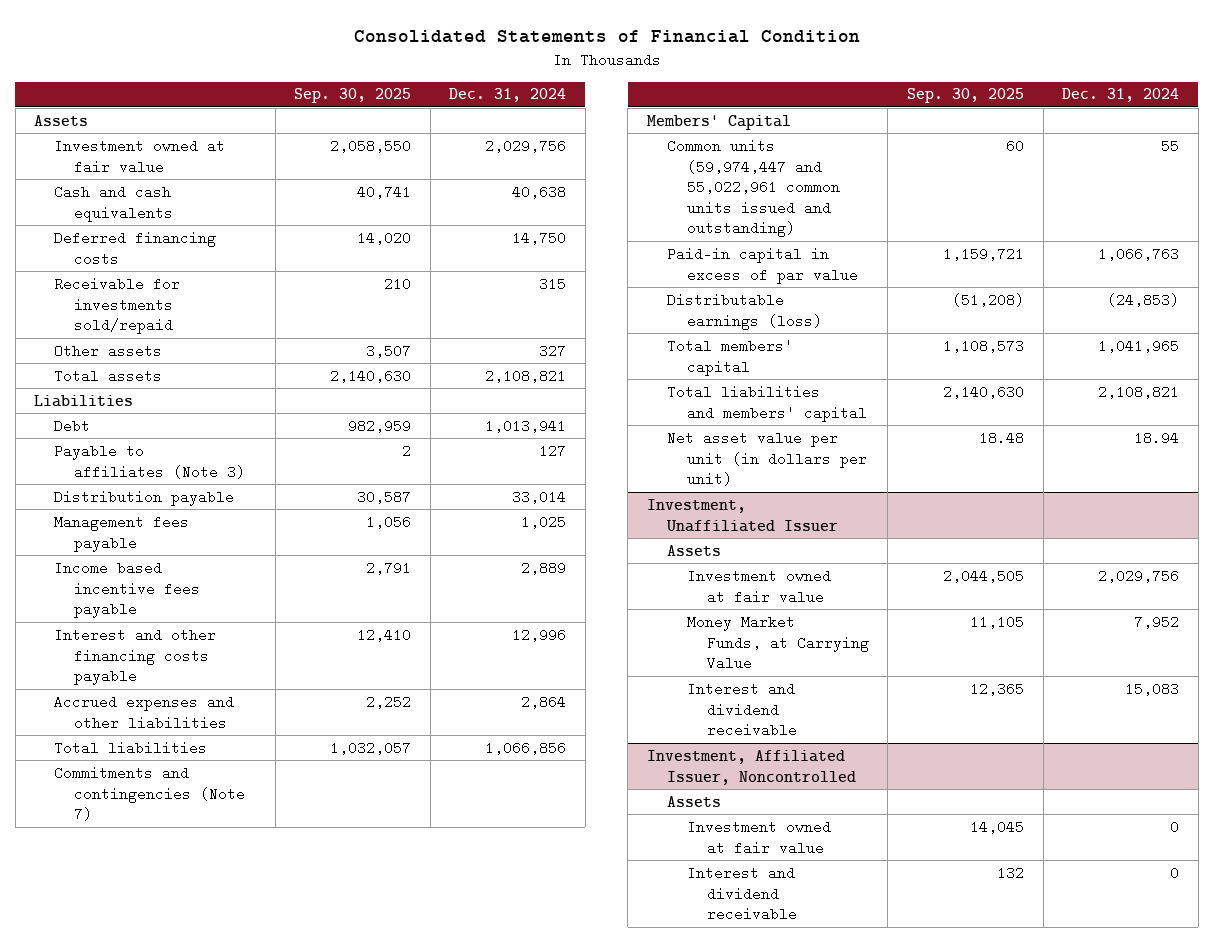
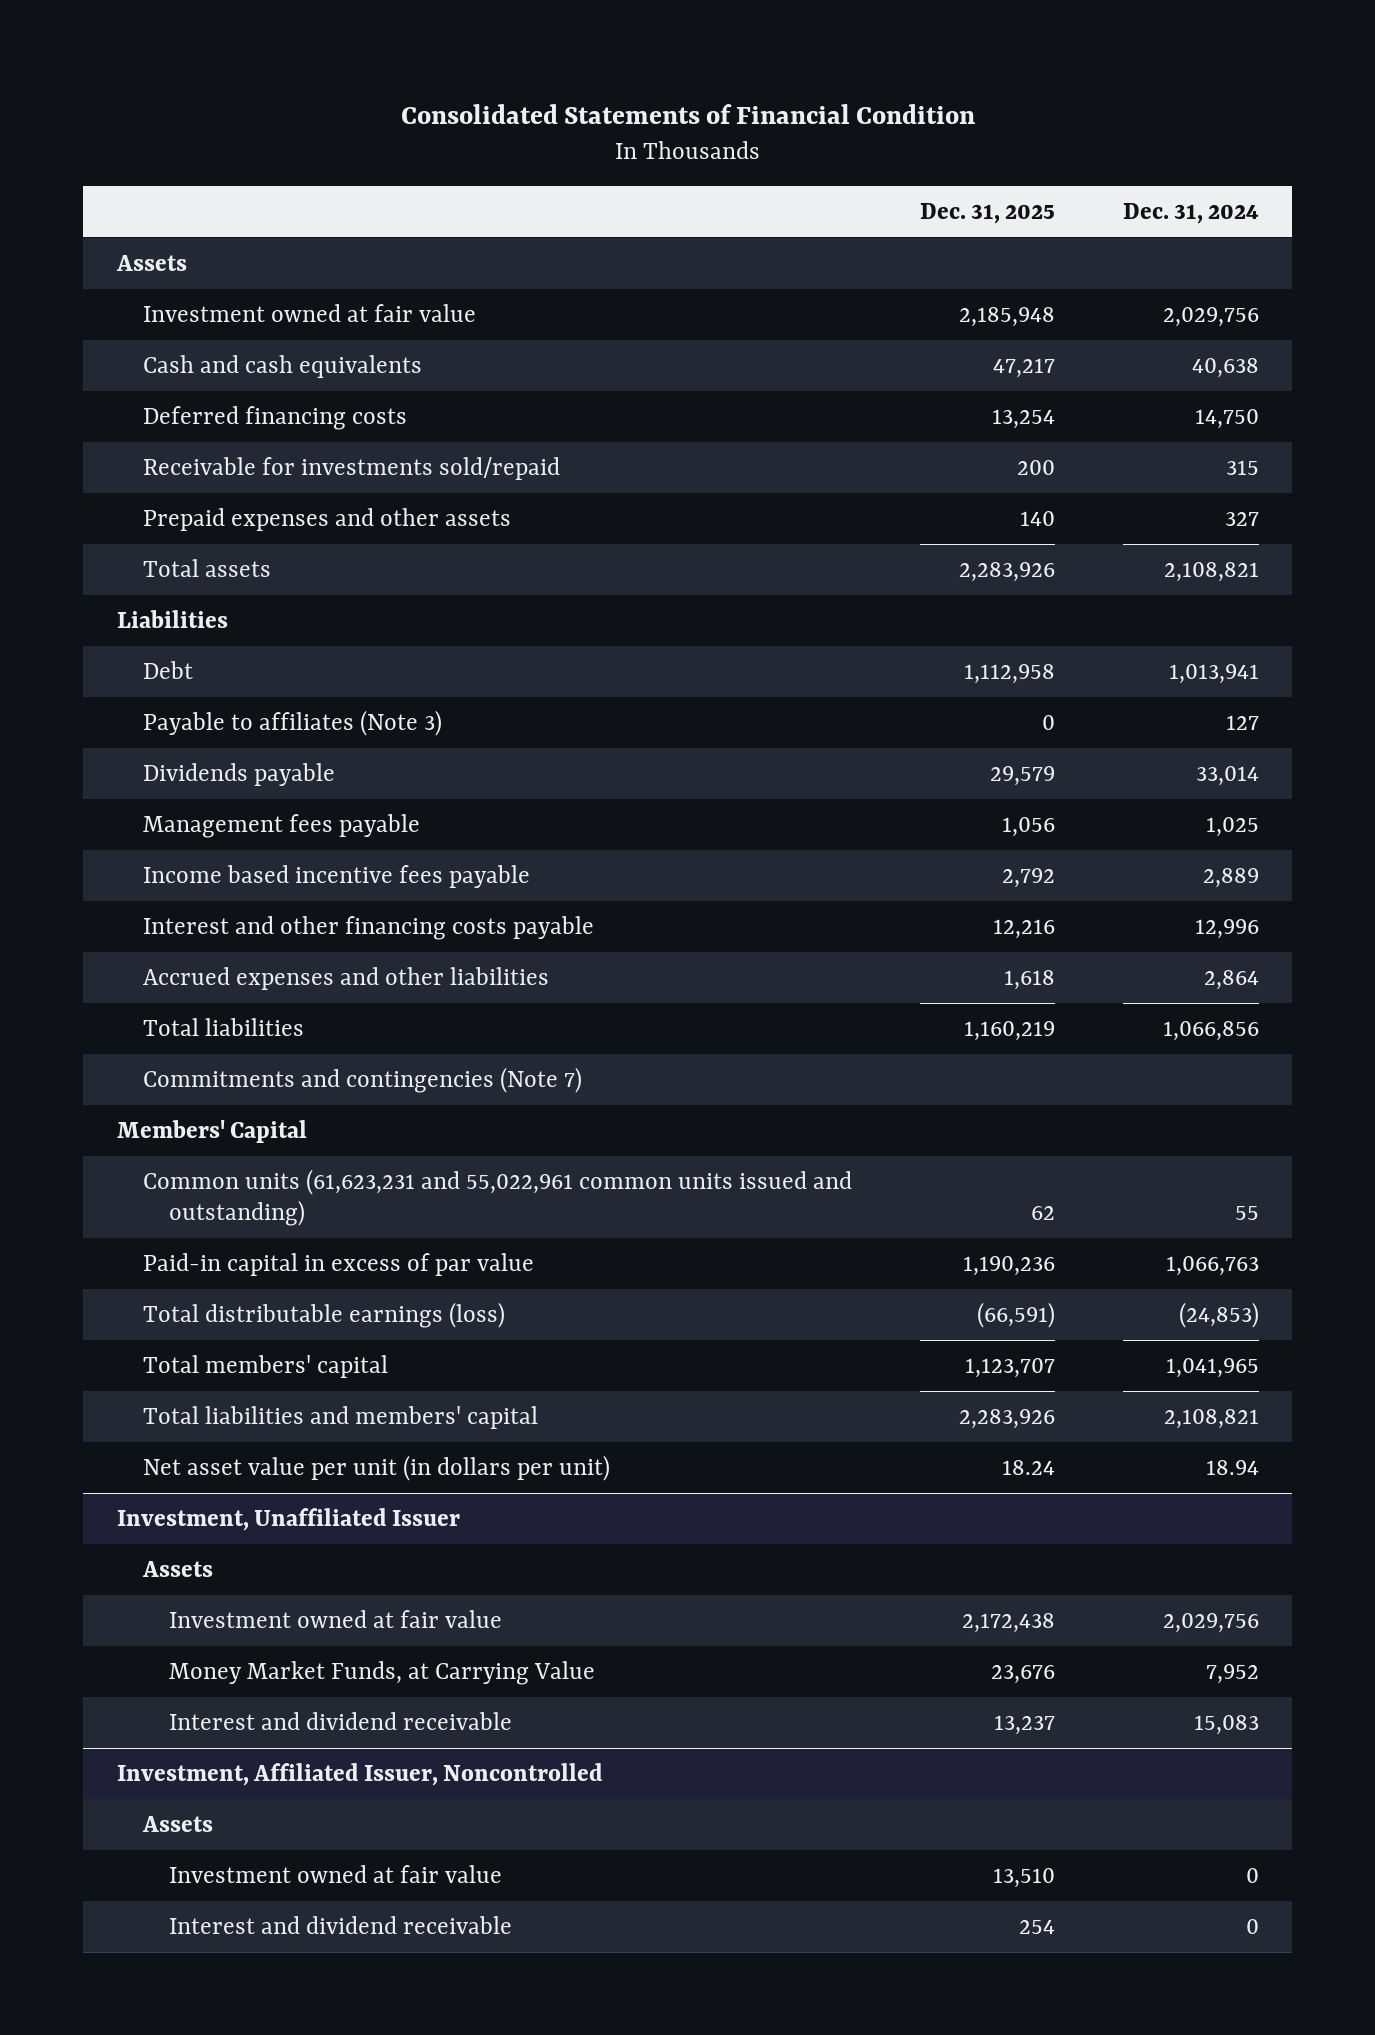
[294,88,412,104] Sep. 30, 2025 -> none
none -> [919,202,1055,224] Dec. 31, 2025
[54,343,163,358] Other assets -> [142,508,511,532] Prepaid expenses and other assets
[54,489,235,506] Distribution payable -> [142,763,335,787] Dividends payable
[666,138,840,238] Common units (59,974,447 and 55,022,961 common units issued and outstanding) -> [142,1169,852,1226] Common units (61,623,231 and 55,022,961 common units issued and outstanding)
[666,292,822,330] Distributable earnings (loss) -> [142,1302,505,1329] Total distributable earnings (loss)

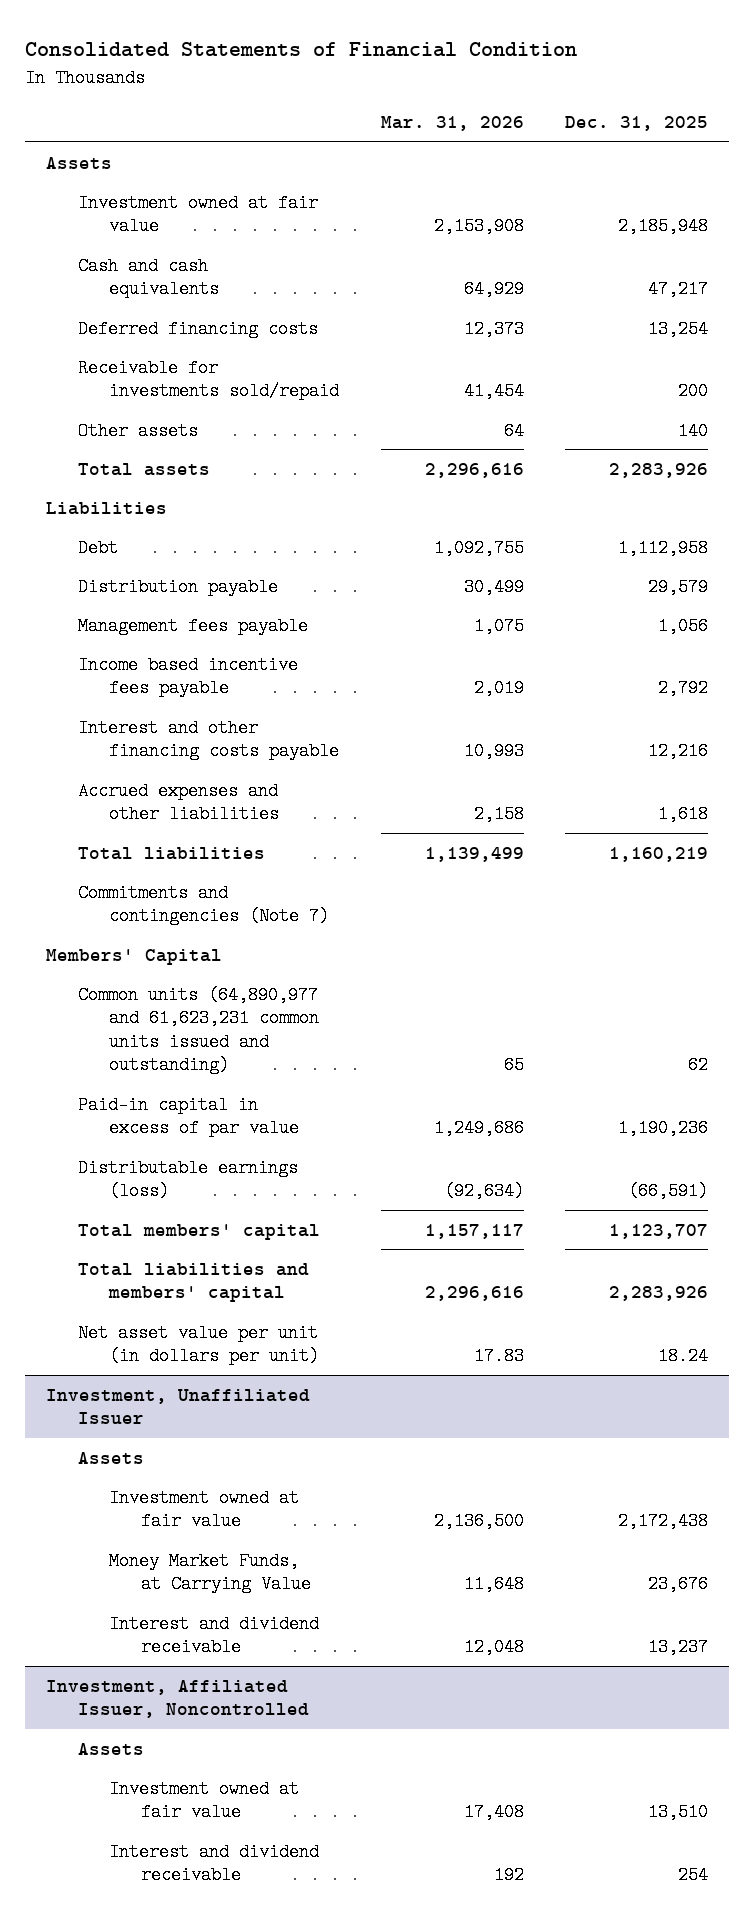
[1122,202,1259,224] Dec. 31, 2024 -> none
none -> [380,116,524,132] Mar. 31, 2026
[142,508,511,532] Prepaid expenses and other assets -> none
none -> [77,421,198,440] Other assets
[142,710,442,737] Payable to affiliates (Note 3) -> none
[142,763,335,787] Dividends payable -> [77,577,278,596] Distribution payable
[142,1169,852,1226] Common units (61,623,231 and 55,022,961 common units issued and outstanding) -> [77,985,320,1075] Common units (64,890,977 and 61,623,231 common units issued and outstanding)
[142,1302,505,1329] Total distributable earnings (loss) -> [77,1158,298,1201] Distributable earnings (loss)

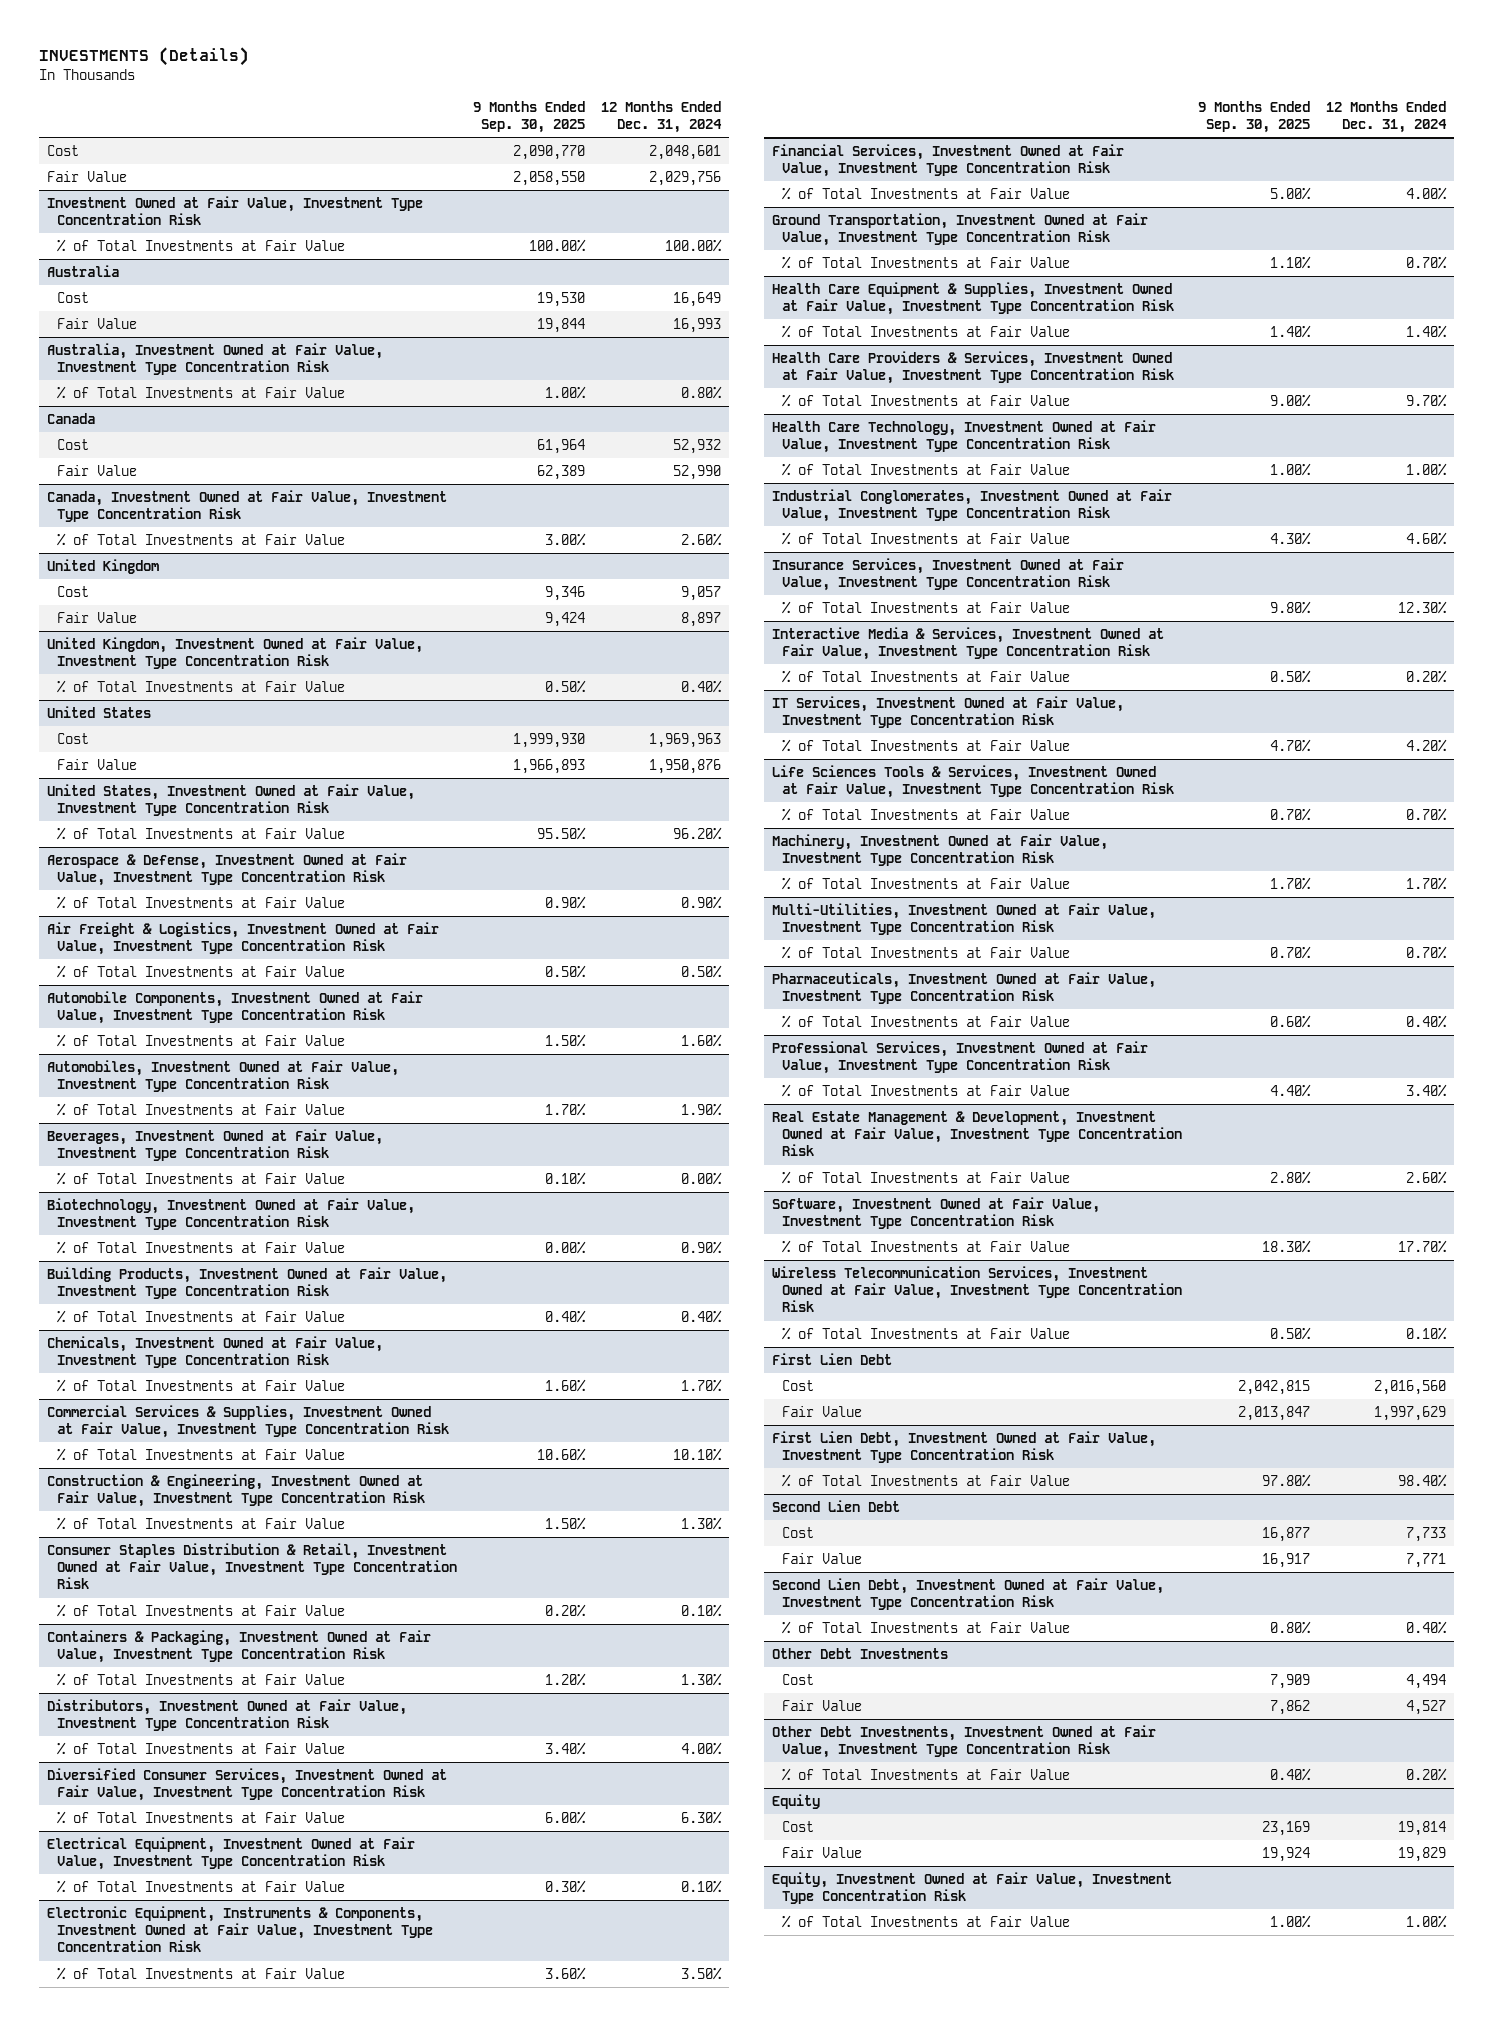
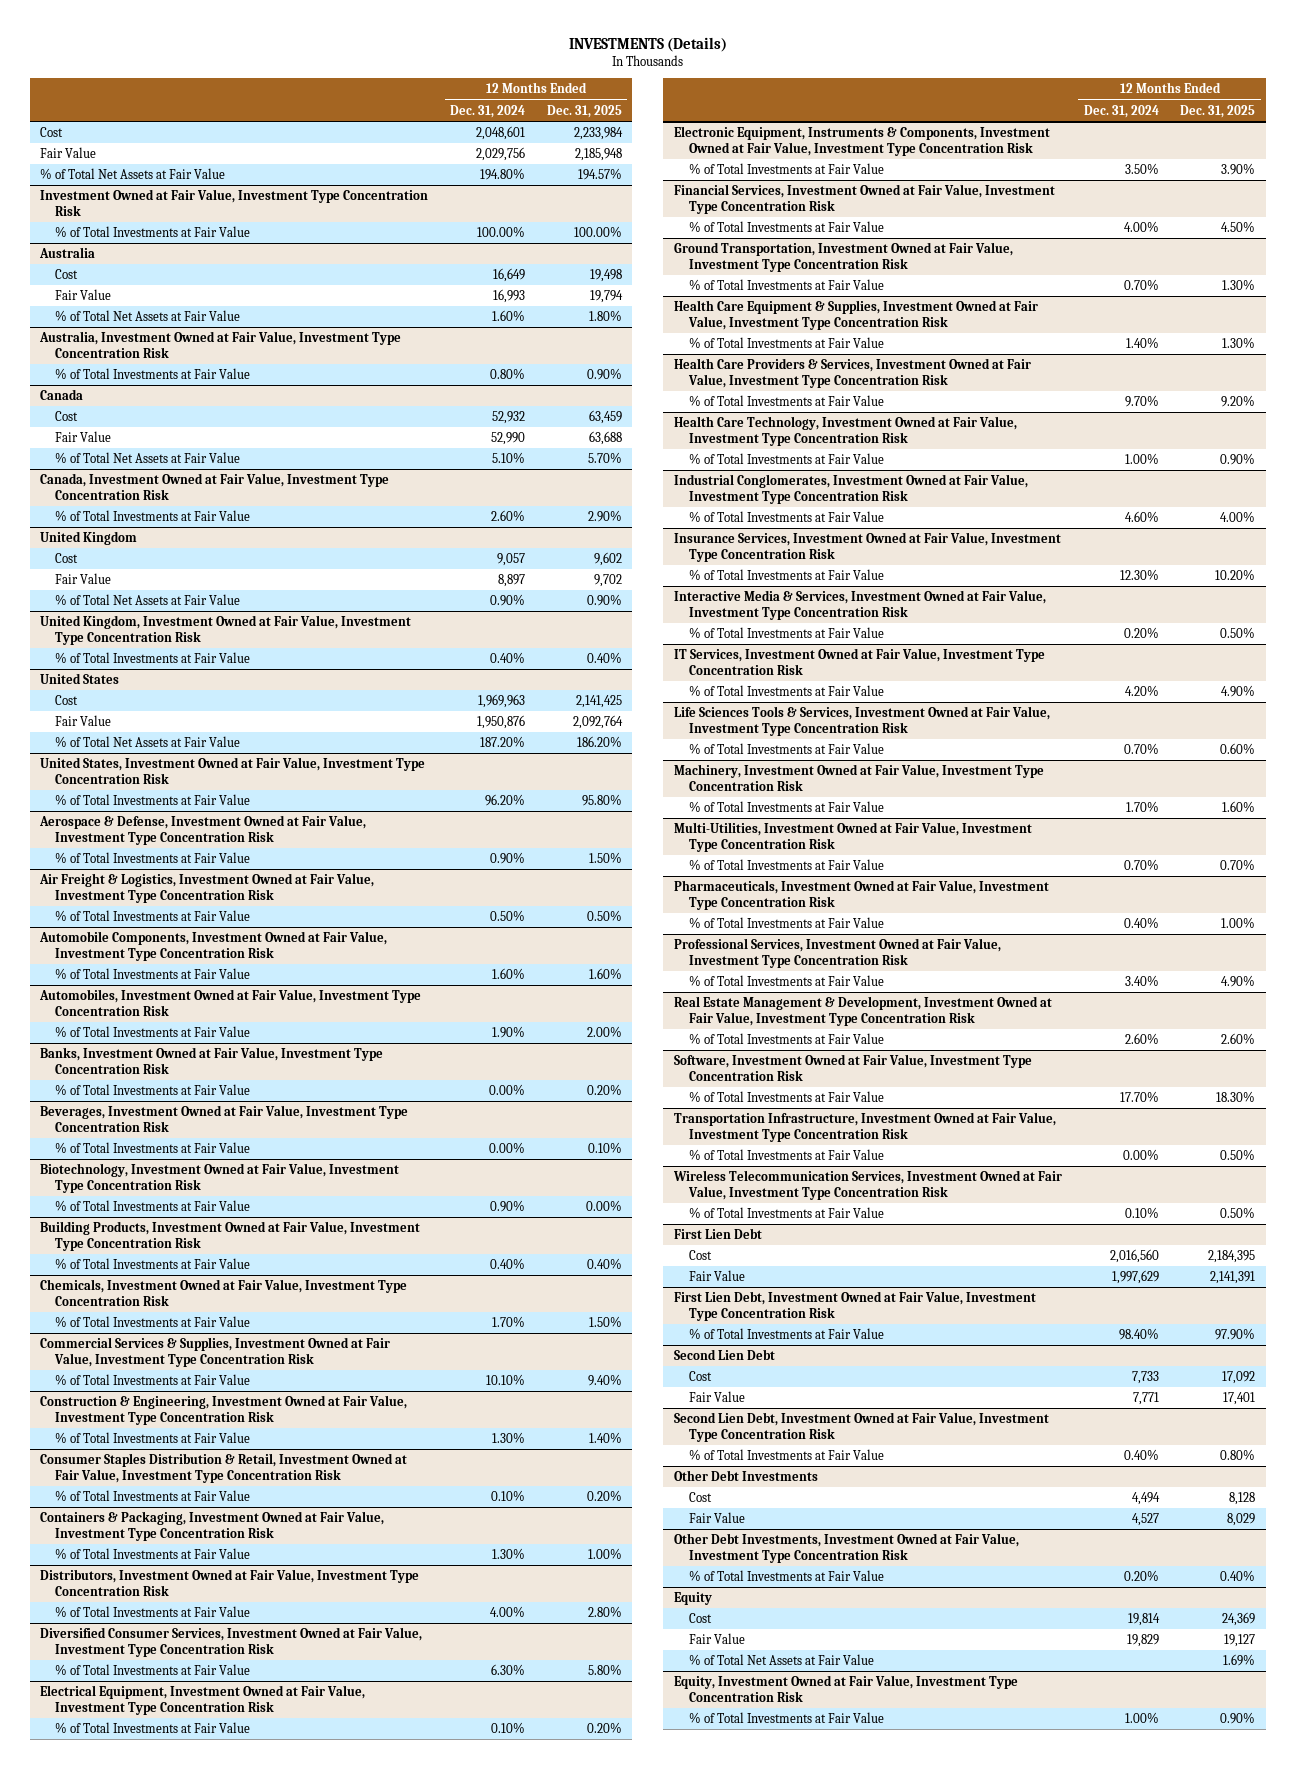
[473,100,586,133] 9 Months Ended Sep. 30, 2025 -> none
none -> [546,104,622,118] Dec. 31, 2025
none -> [40,167,226,179] % of Total Net Assets at Fair Value
none -> [54,309,240,321] % of Total Net Assets at Fair Value
none -> [54,451,240,463] % of Total Net Assets at Fair Value
none -> [54,593,240,605] % of Total Net Assets at Fair Value
none -> [54,735,240,747] % of Total Net Assets at Fair Value
none -> [40,1046,384,1074] Banks, Investment Owned at Fair Value, Investment Type Concentration Risk
none -> [54,1083,250,1095] % of Total Investments at Fair Value
none -> [674,1111,1057,1142] Transportation Infrastructure, Investment Owned at Fair Value, Investment Type Concentration Risk
none -> [688,1148,884,1160] % of Total Investments at Fair Value
none -> [688,1653,874,1665] % of Total Net Assets at Fair Value

